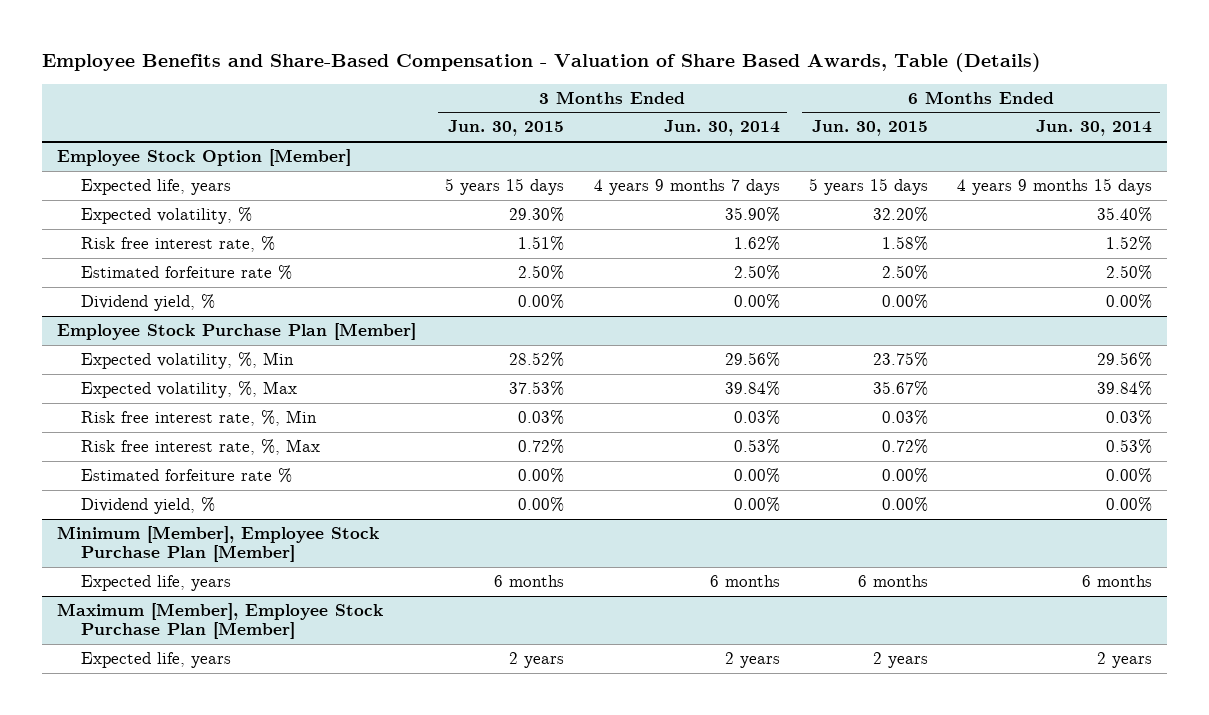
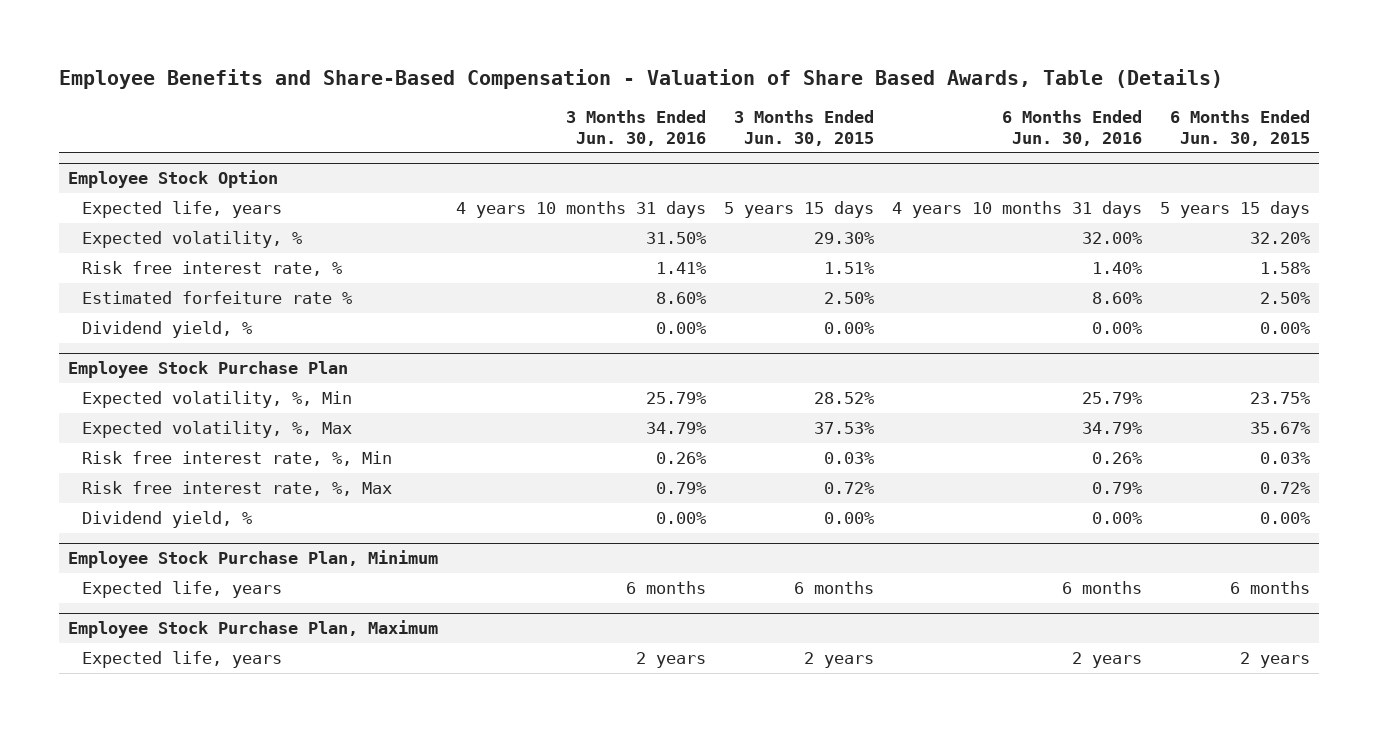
[663,120,780,137] Jun. 30, 2014 -> none
[1036,120,1153,137] Jun. 30, 2014 -> none
none -> [565,110,706,146] 3 Months Ended Jun. 30, 2016
none -> [1001,110,1142,146] 6 Months Ended Jun. 30, 2016
[56,148,351,166] Employee Stock Option [Member] -> [67,170,278,189] Employee Stock Option
[56,322,416,340] Employee Stock Purchase Plan [Member] -> [67,361,348,379] Employee Stock Purchase Plan
[81,467,293,483] Estimated forfeiture rate % -> none
[56,525,379,563] Minimum [Member], Employee Stock Purchase Plan [Member] -> [67,550,438,569] Employee Stock Purchase Plan, Minimum
[56,602,383,640] Maximum [Member], Employee Stock Purchase Plan [Member] -> [67,620,438,639] Employee Stock Purchase Plan, Maximum

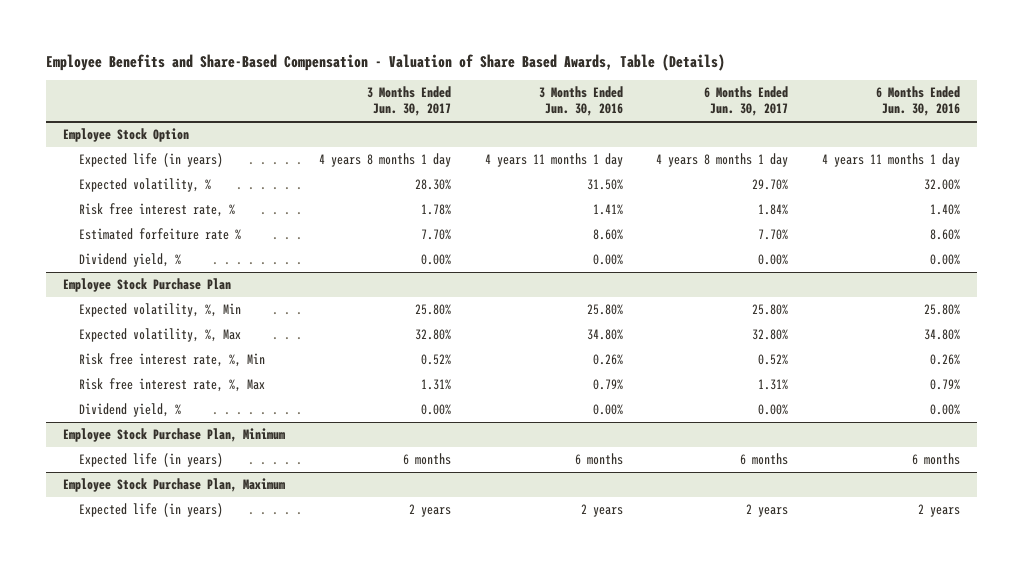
[733,110,874,146] 3 Months Ended Jun. 30, 2015 -> none
[1169,110,1310,146] 6 Months Ended Jun. 30, 2015 -> none
none -> [366,86,451,117] 3 Months Ended Jun. 30, 2017
none -> [704,86,789,117] 6 Months Ended Jun. 30, 2017
[82,201,283,219] Expected life, years -> [78,153,223,168] Expected life (in years)
[455,201,706,219] 4 years 10 months 31 days -> [484,153,623,168] 4 years 11 months 1 day
[891,201,1142,219] 4 years 10 months 31 days -> [822,153,961,168] 4 years 11 months 1 day
[645,392,706,405] 25.79% -> [586,304,623,316] 25.80%
[1081,392,1142,405] 25.79% -> [924,304,961,316] 25.80%
[645,422,706,435] 34.79% -> [586,329,623,341] 34.80%
[1081,422,1142,435] 34.79% -> [924,329,961,341] 34.80%
[82,581,283,599] Expected life, years -> [78,453,223,468] Expected life (in years)
[82,651,283,669] Expected life, years -> [78,503,223,518] Expected life (in years)

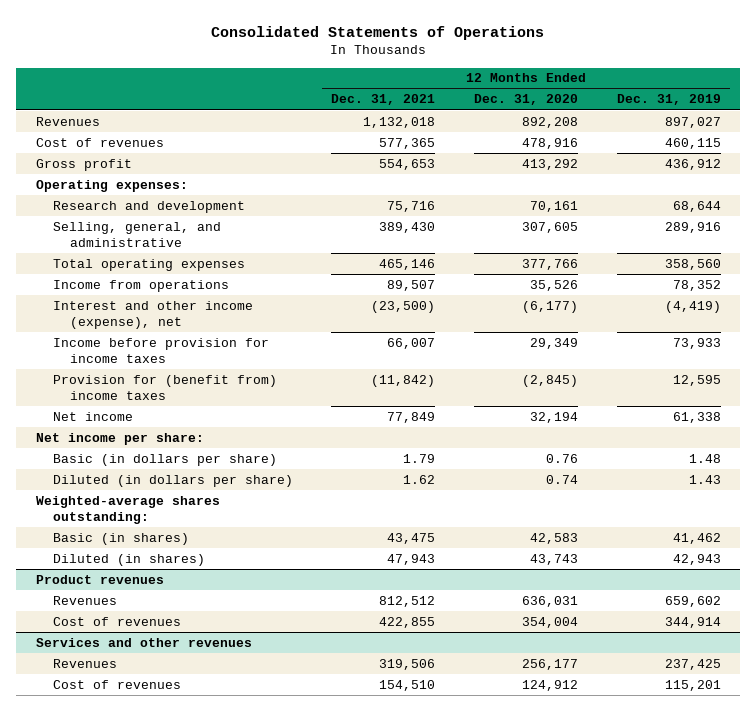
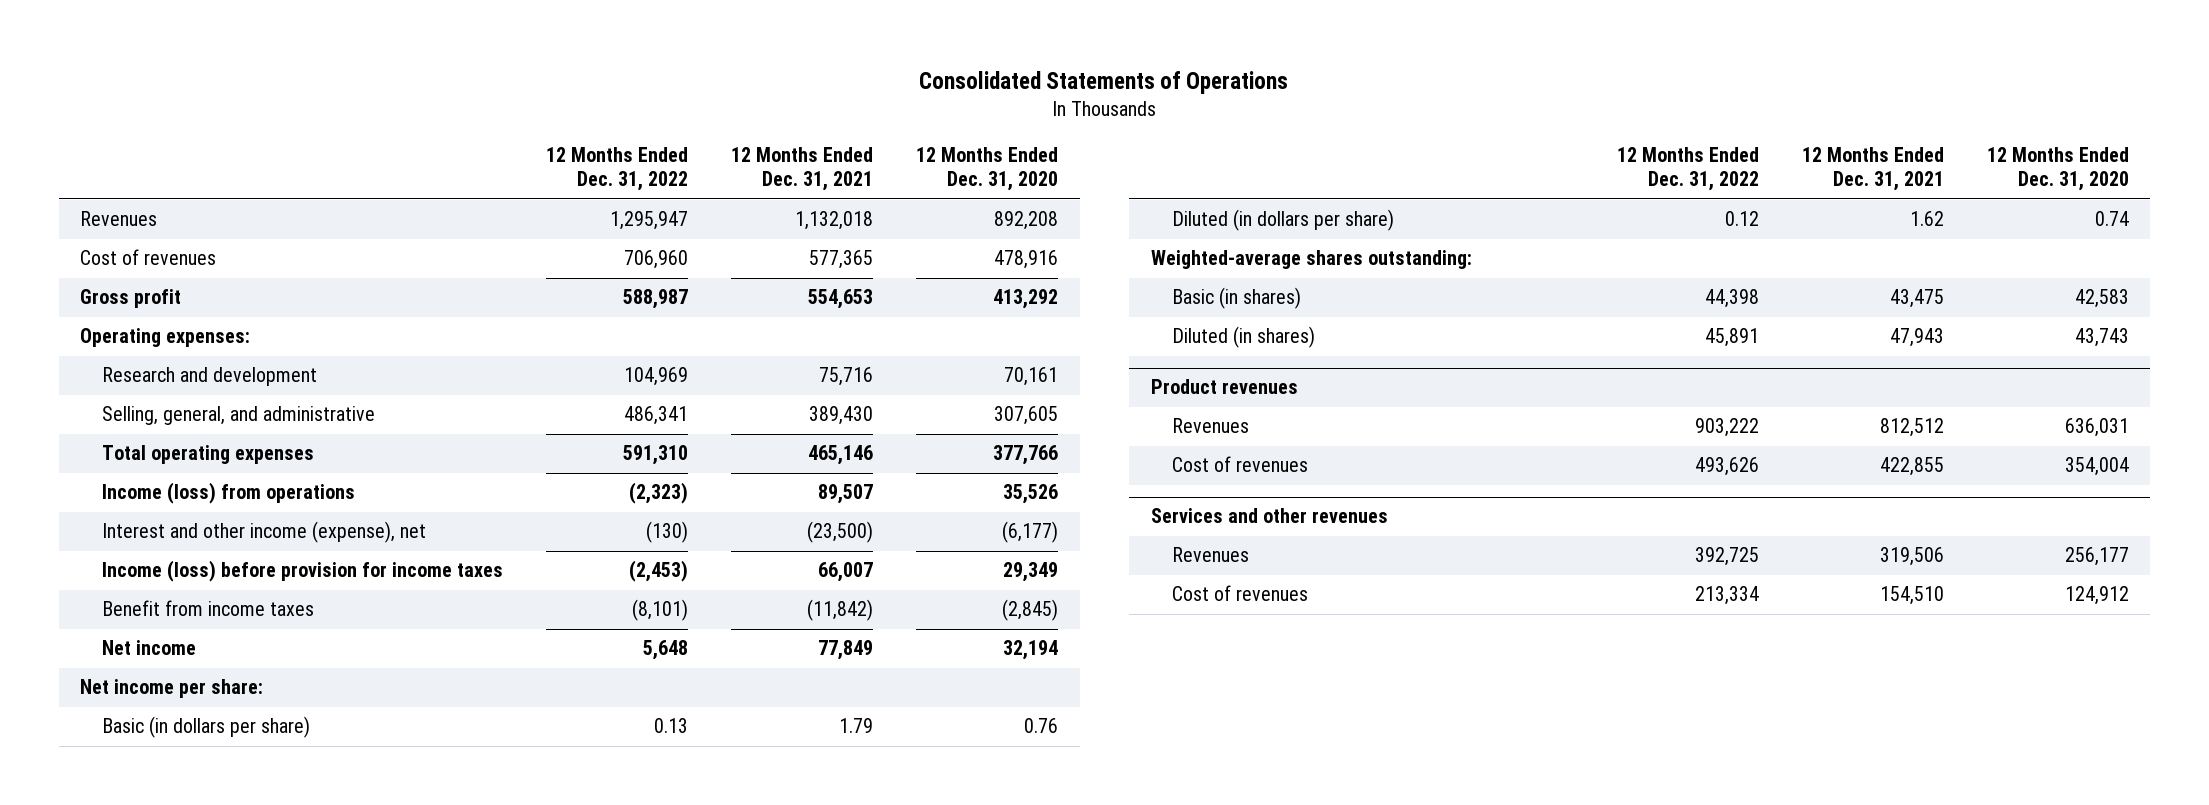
[616,94,721,106] Dec. 31, 2019 -> none
none -> [545,147,688,192] 12 Months Ended Dec. 31, 2022
[52,279,229,292] Income from operations -> [101,482,355,505] Income (loss) from operations
[52,337,269,364] Income before provision for income taxes -> [101,560,503,583] Income (loss) before provision for income taxes
[52,374,277,401] Provision for (benefit from) income taxes -> [101,600,314,617] Benefit from income taxes

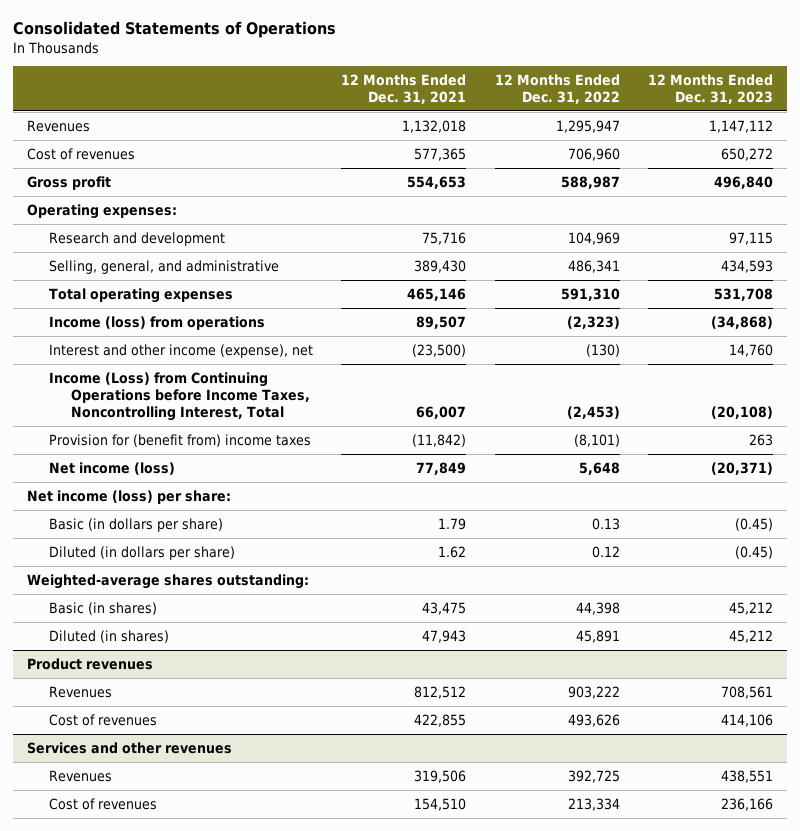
[916,147,1059,192] 12 Months Ended Dec. 31, 2020 -> none
none -> [648,74,774,105] 12 Months Ended Dec. 31, 2023
[101,560,503,583] Income (loss) before provision for income taxes -> [48,371,310,421] Income (Loss) from Continuing Operations before Income Taxes, Noncontrolling Interest, Total
[101,600,314,617] Benefit from income taxes -> [48,433,311,447] Provision for (benefit from) income taxes
[101,640,196,656] Net income -> [48,461,175,475] Net income (loss)
[80,679,264,699] Net income per share: -> [27,489,232,504] Net income (loss) per share:

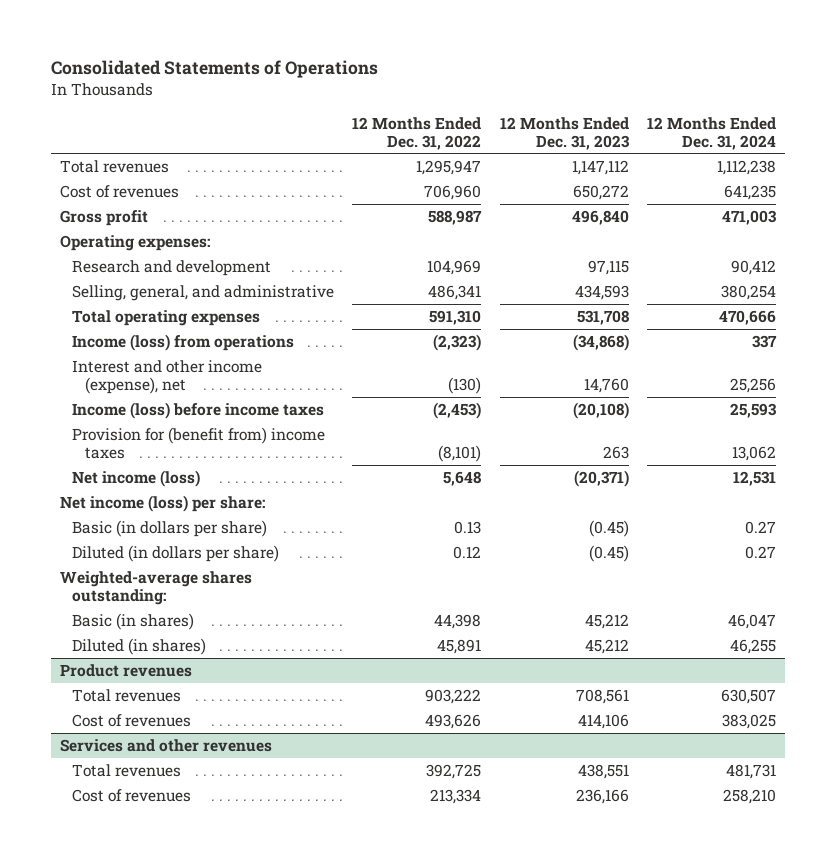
[341,74,467,105] 12 Months Ended Dec. 31, 2021 -> none
none -> [646,116,776,150] 12 Months Ended Dec. 31, 2024
[27,119,91,132] Revenues -> [59,159,169,173] Total revenues
[48,371,310,421] Income (Loss) from Continuing Operations before Income Taxes, Noncontrolling Interest, Total -> [72,401,325,419] Income (loss) before income taxes
[48,685,112,698] Revenues -> [72,688,182,702] Total revenues
[48,769,112,782] Revenues -> [72,763,182,777] Total revenues

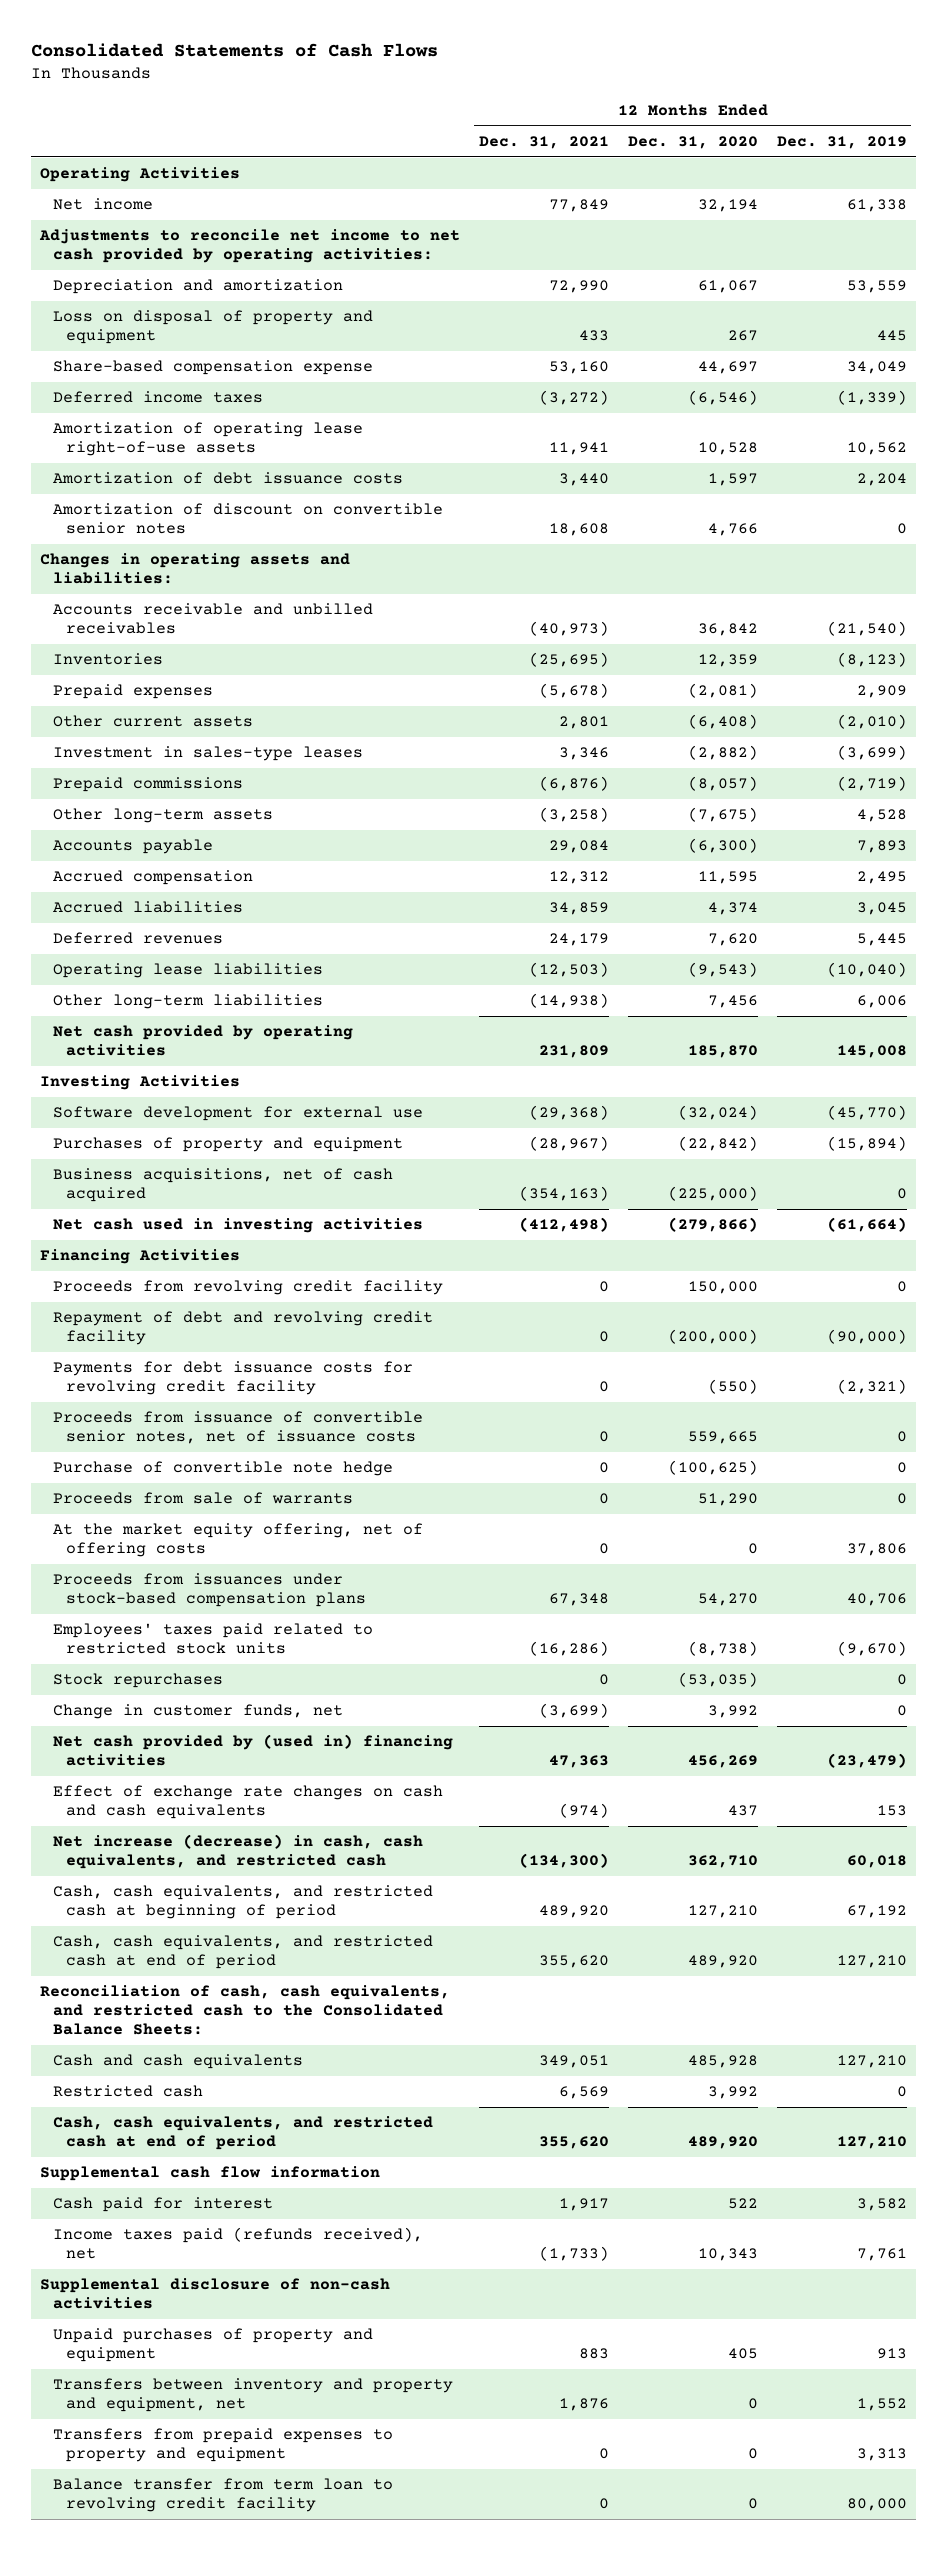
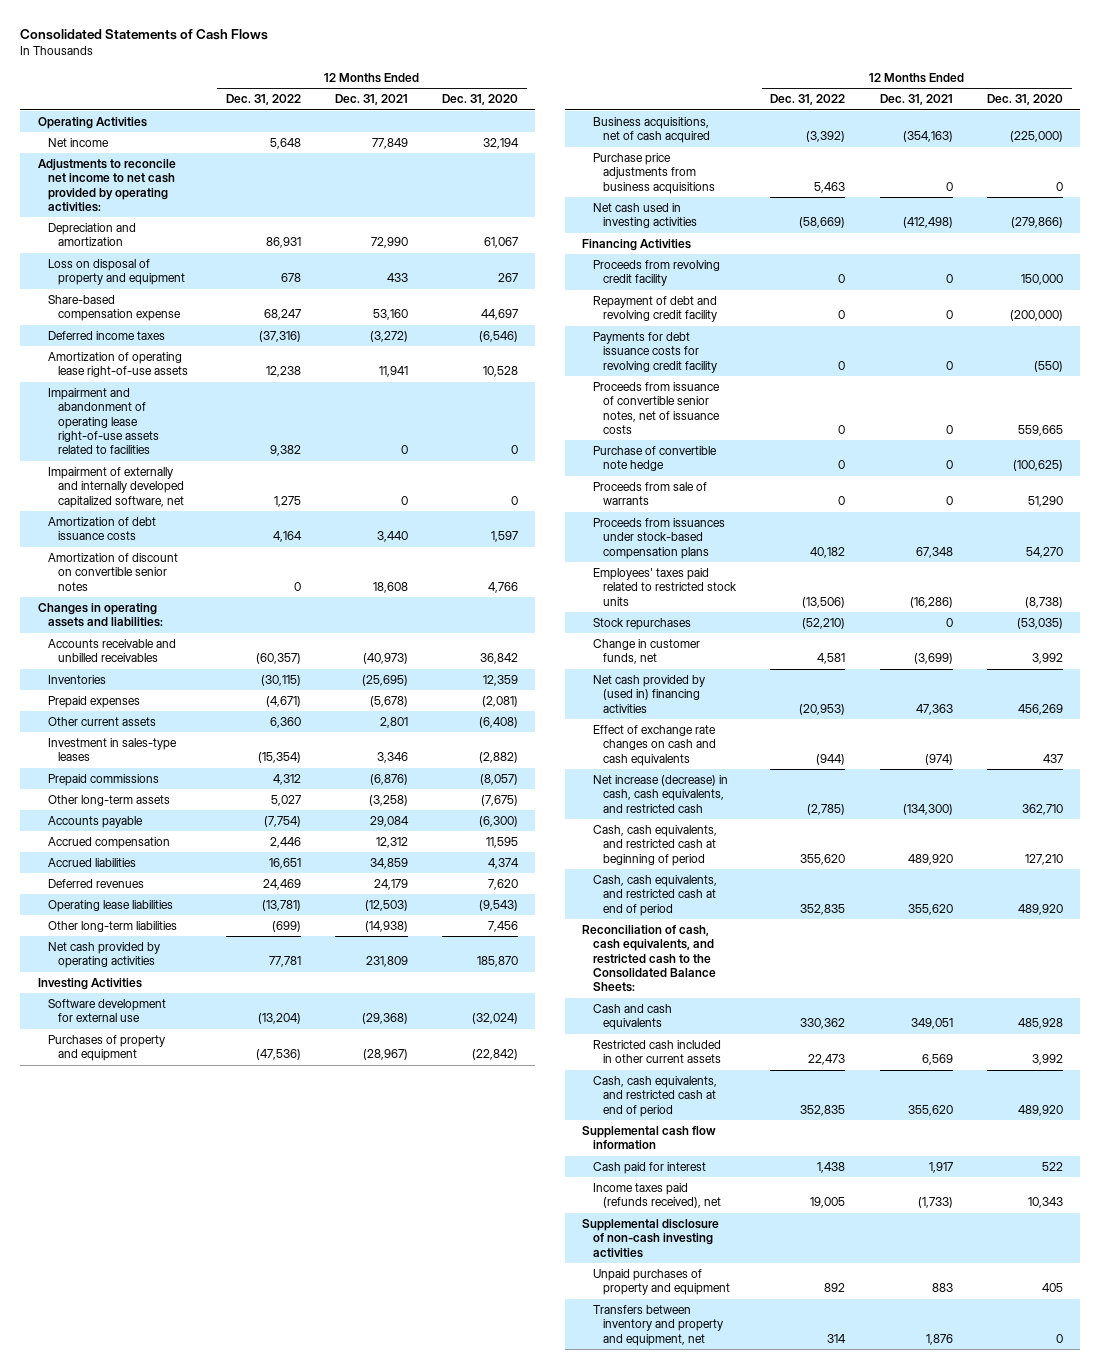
[776,136,907,150] Dec. 31, 2019 -> none
none -> [225,94,301,106] Dec. 31, 2022
none -> [47,388,160,455] Impairment and abandonment of operating lease right-of-use assets related to facilities
none -> [47,467,185,508] Impairment of externally and internally developed capitalized software, net
none -> [592,153,716,194] Purchase price adjustments from business acquisitions
[53,1523,424,1558] At the market equity offering, net of offering costs -> none
[53,2085,204,2098] Restricted cash -> [592,1040,722,1064] Restricted cash included in other current assets
[40,2278,391,2310] Supplemental disclosure of non-cash activities -> [582,1219,720,1258] Supplemental disclosure of non-cash investing activities
[53,2428,394,2463] Transfers from prepaid expenses to property and equipment -> none
[53,2478,394,2513] Balance transfer from term loan to revolving credit facility -> none

